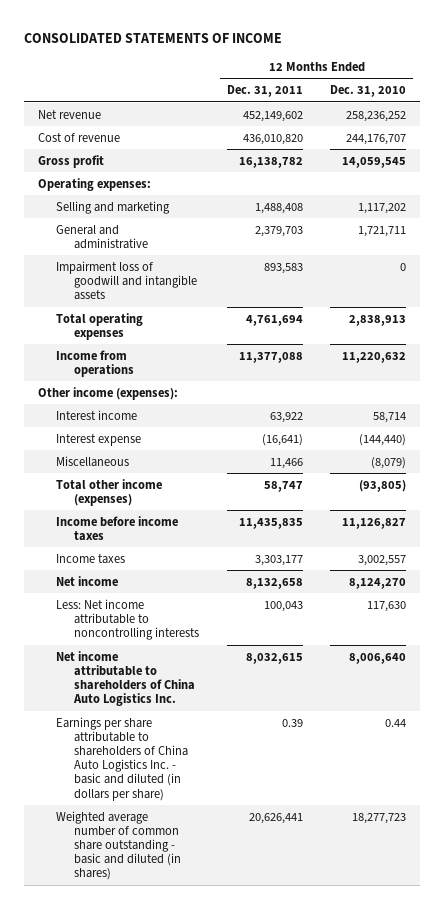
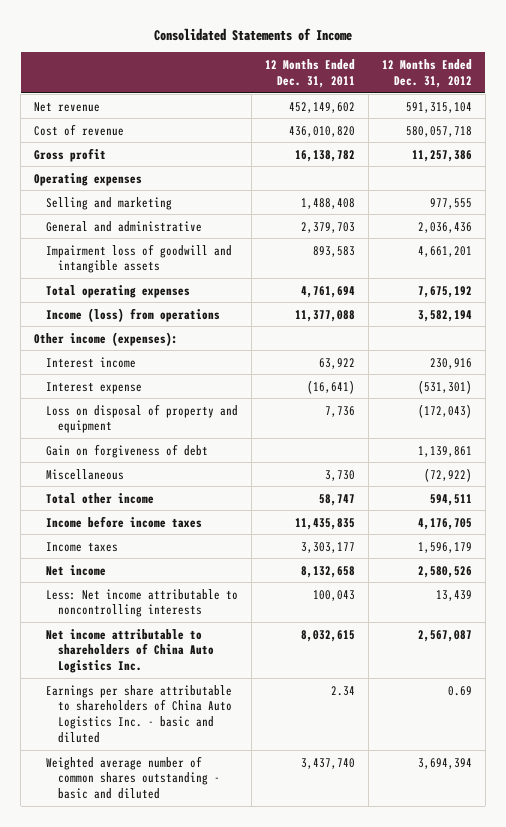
[24,33,283,44] CONSOLIDATED STATEMENTS OF INCOME -> [154,28,353,42] Consolidated Statements of Income
[330,85,407,98] Dec. 31, 2010 -> none
none -> [381,58,472,88] 12 Months Ended Dec. 31, 2012
[37,177,151,191] Operating expenses: -> [34,172,143,186] Operating expenses
[56,349,135,377] Income from operations -> [46,307,221,322] Income (loss) from operations
none -> [46,403,239,434] Loss on disposal of property and equipment
none -> [46,443,209,458] Gain on forgiveness of debt
[269,457,303,469] 11,466 -> [325,469,356,481] 3,730
[56,478,163,506] Total other income (expenses) -> [46,492,155,504] Total other income
[56,716,189,801] Earnings per share attributable to shareholders of China Auto Logistics Inc. - basic and diluted (in dollars per share) -> [46,684,233,744] Earnings per share attributable to shareholders of China Auto Logistics Inc. - basic and diluted
[281,718,303,727] 0.39 -> [331,685,356,696] 2.34
[56,810,182,881] Weighted average number of common share outstanding - basic and diluted (in shares) -> [46,755,220,800] Weighted average number of common shares outstanding - basic and diluted
[248,812,303,824] 20,626,441 -> [301,757,356,769] 3,437,740

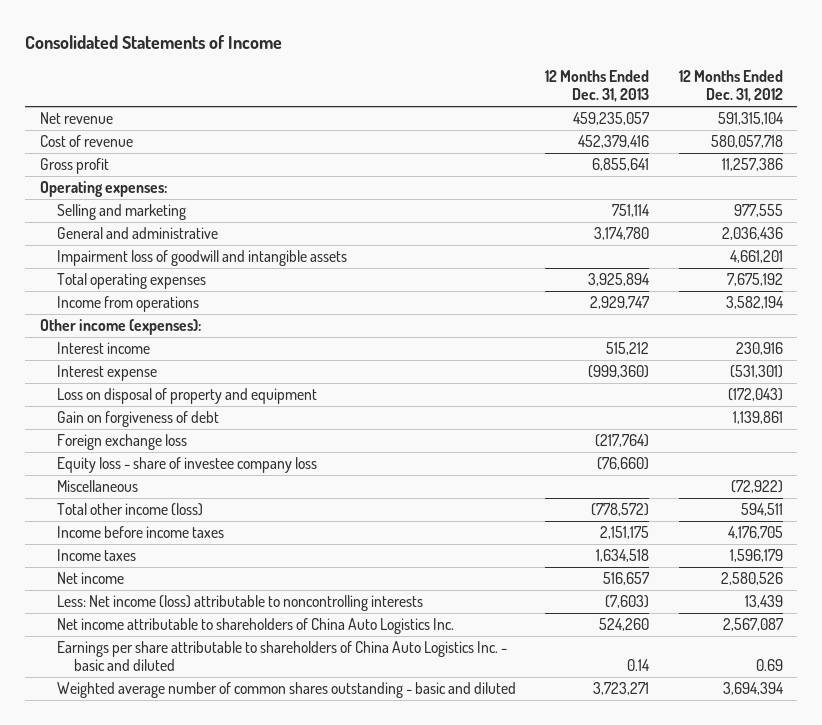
[265,58,356,88] 12 Months Ended Dec. 31, 2011 -> none
none -> [545,70,650,103] 12 Months Ended Dec. 31, 2013
[34,172,143,186] Operating expenses -> [39,181,167,198] Operating expenses:
[46,307,221,322] Income (loss) from operations -> [56,296,199,313] Income from operations
none -> [56,434,187,451] Foreign exchange loss
none -> [56,457,317,474] Equity loss - share of investee company loss
[46,492,155,504] Total other income -> [56,503,203,517] Total other income (loss)
[46,588,239,618] Less: Net income attributable to noncontrolling interests -> [56,595,423,612] Less: Net income (loss) attributable to noncontrolling interests

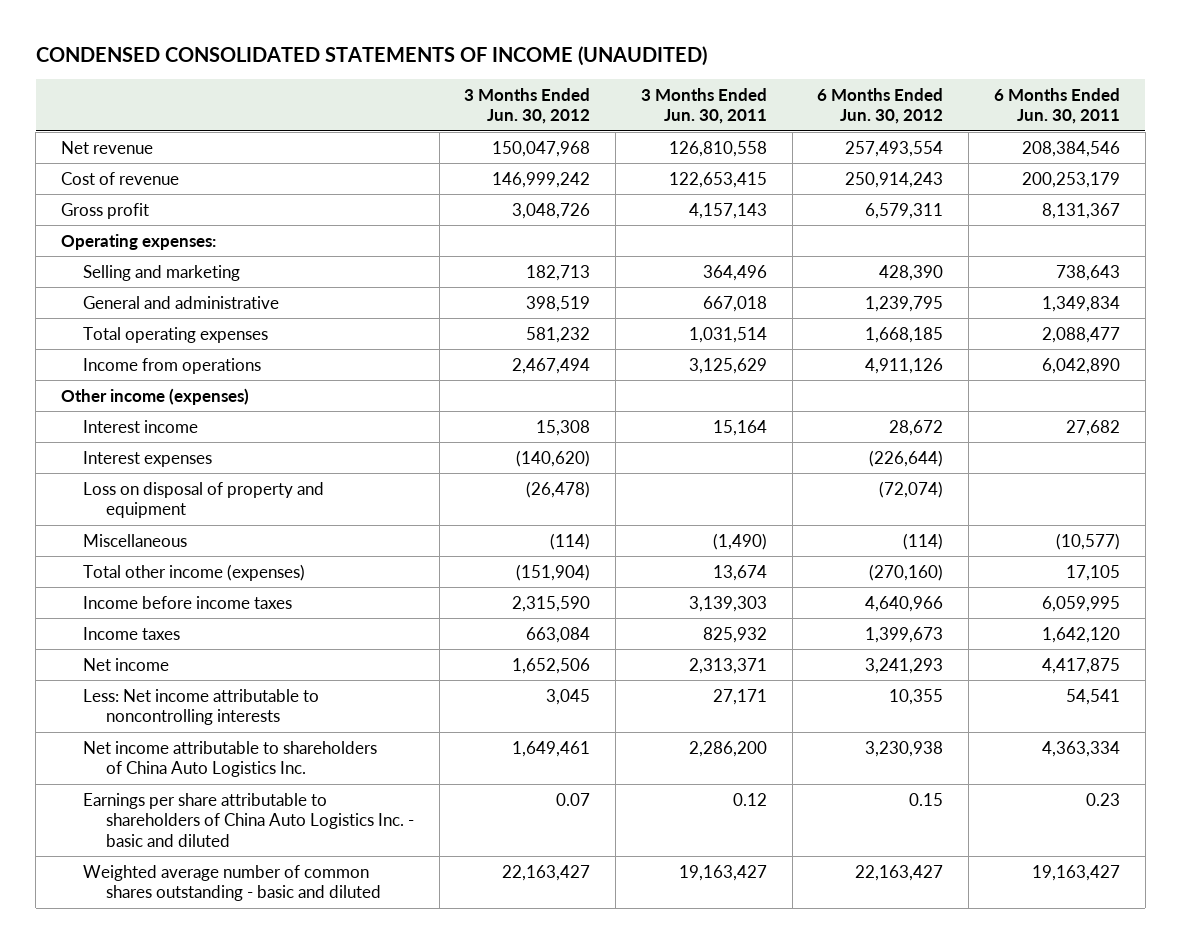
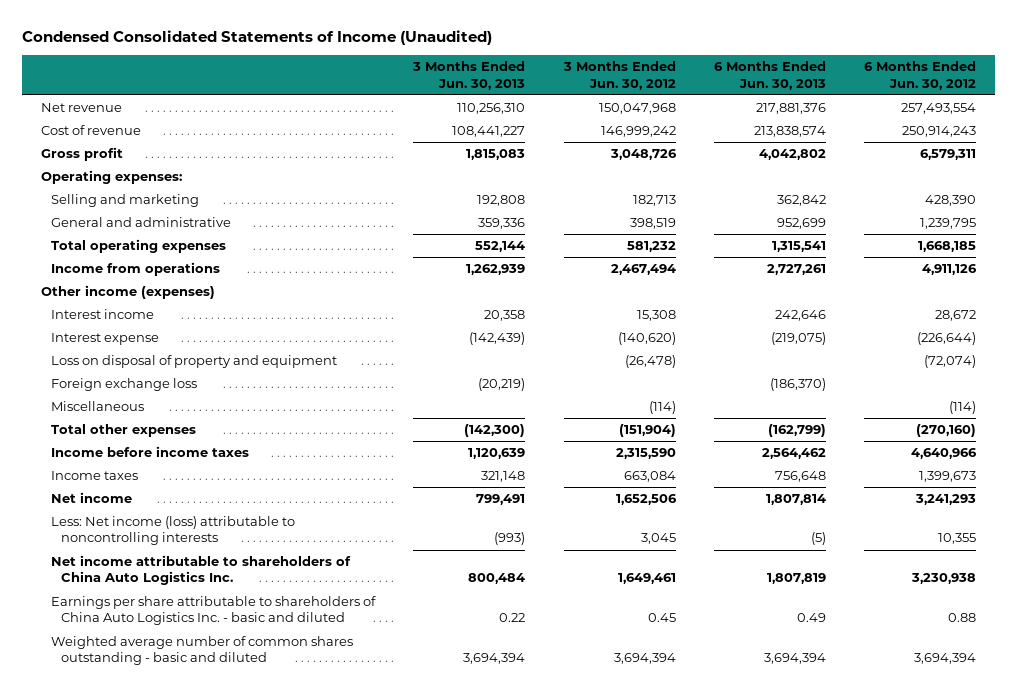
[35,45,707,66] CONDENSED CONSOLIDATED STATEMENTS OF INCOME (UNAUDITED) -> [21,30,492,46] Condensed Consolidated Statements of Income (Unaudited)
[640,87,767,125] 3 Months Ended Jun. 30, 2011 -> none
[993,87,1120,125] 6 Months Ended Jun. 30, 2011 -> none
none -> [412,61,526,90] 3 Months Ended Jun. 30, 2013
none -> [713,61,826,90] 6 Months Ended Jun. 30, 2013
[83,450,213,467] Interest expenses -> [51,333,160,346] Interest expense
none -> [51,378,198,392] Foreign exchange loss
[83,563,306,581] Total other income (expenses) -> [51,424,197,438] Total other expenses
[83,688,320,726] Less: Net income attributable to noncontrolling interests -> [51,516,296,546] Less: Net income (loss) attributable to noncontrolling interests
[556,792,591,806] 0.07 -> [647,613,676,623] 0.45
[909,792,944,806] 0.15 -> [947,613,976,623] 0.88
[502,864,591,881] 22,163,427 -> [613,653,676,665] 3,694,394
[855,864,944,881] 22,163,427 -> [913,653,976,665] 3,694,394

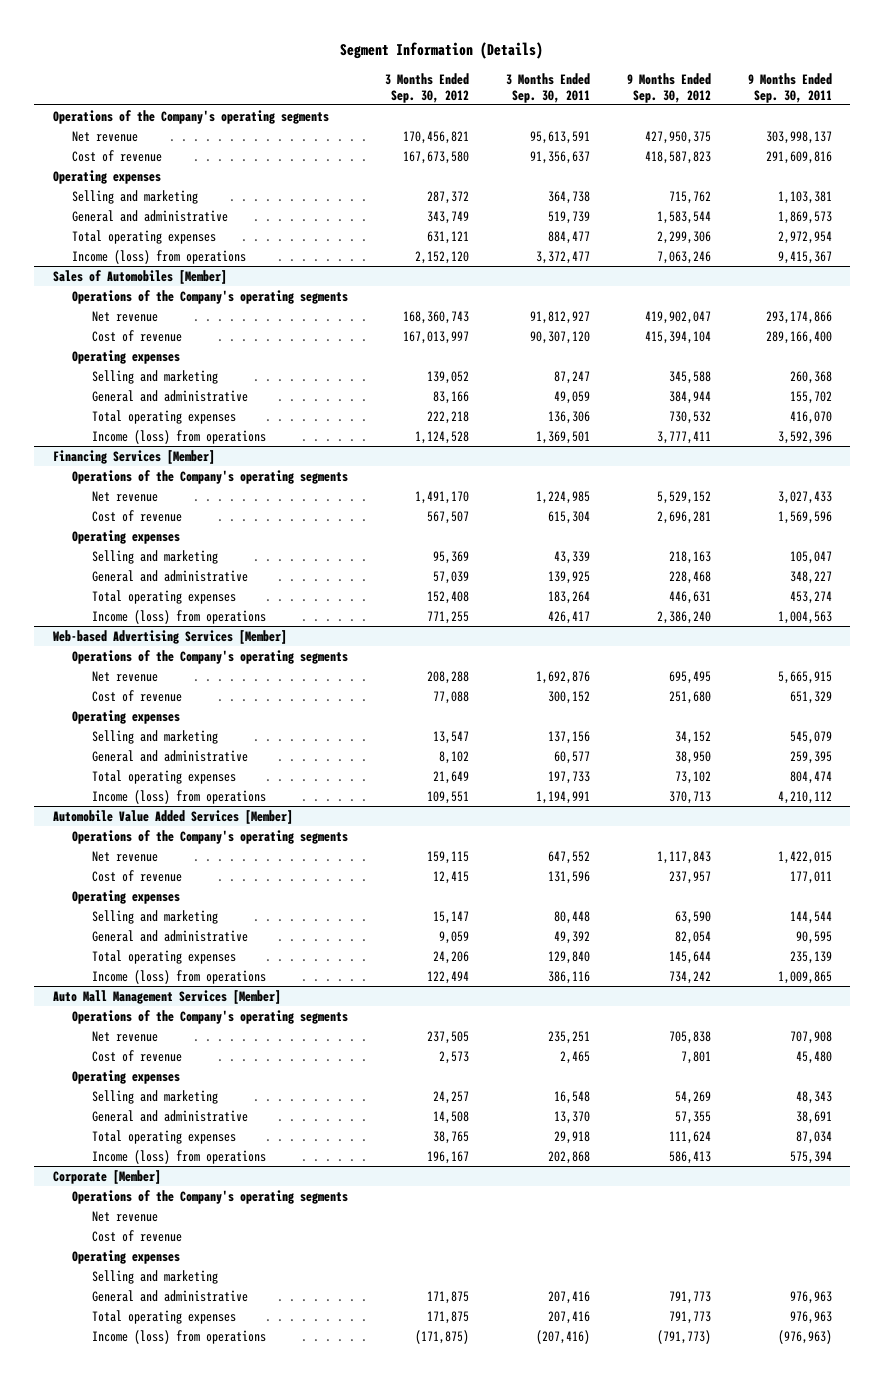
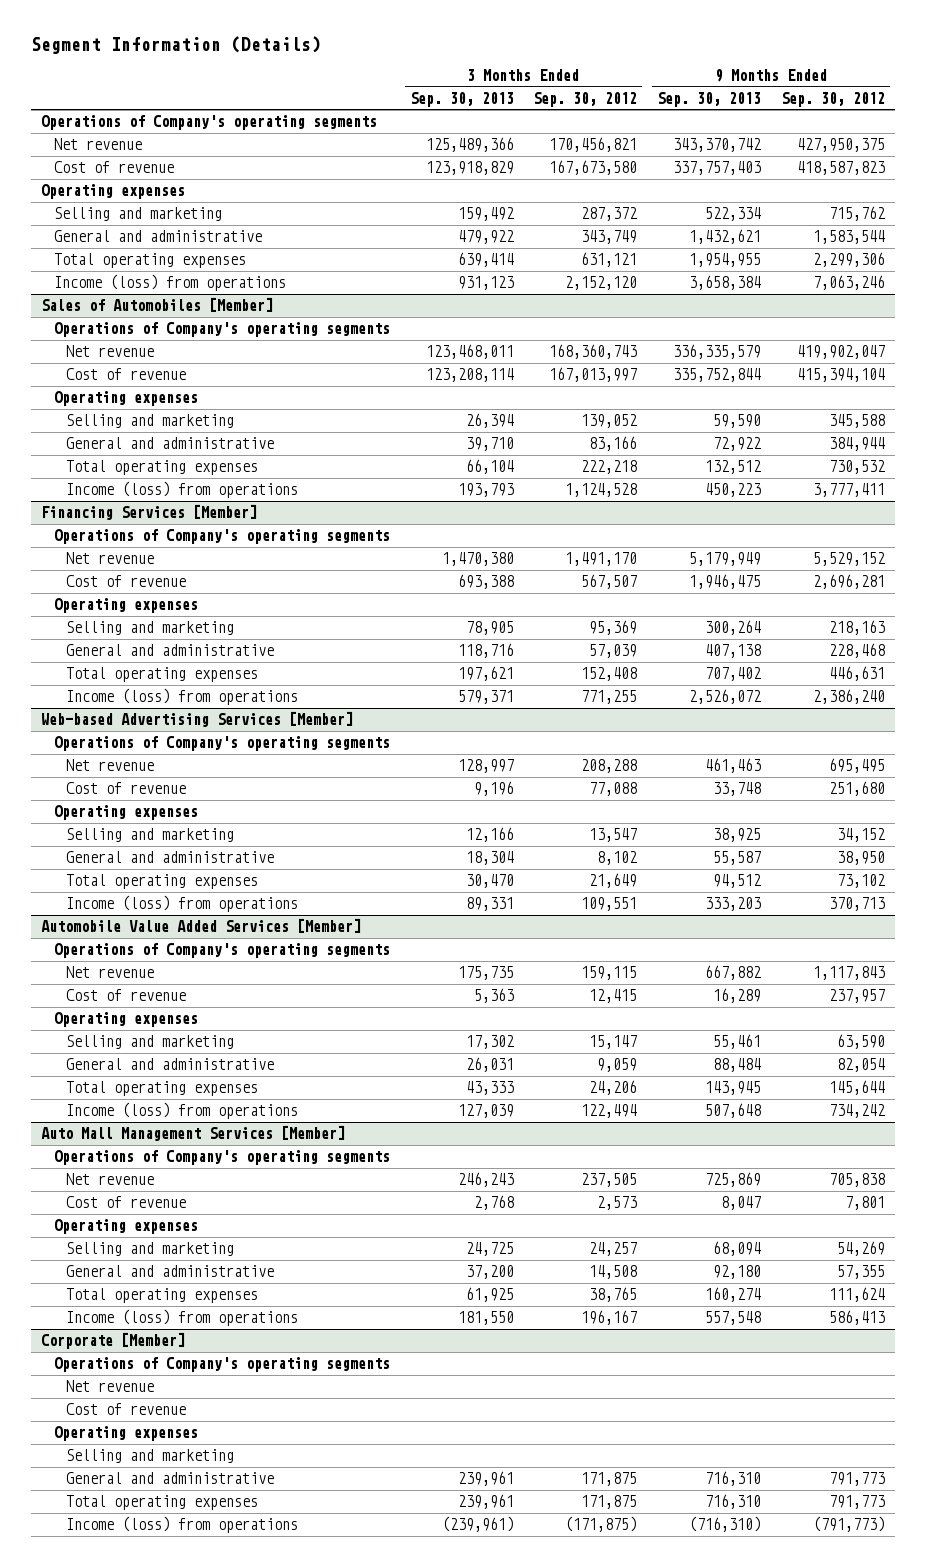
[506,72,591,103] 3 Months Ended Sep. 30, 2011 -> none
[747,72,832,103] 9 Months Ended Sep. 30, 2011 -> none
none -> [409,91,514,107] Sep. 30, 2013
none -> [657,91,762,107] Sep. 30, 2013
[52,109,329,124] Operations of the Company's operating segments -> [40,115,377,131] Operations of Company's operating segments
[72,289,349,304] Operations of the Company's operating segments -> [53,322,390,338] Operations of Company's operating segments
[72,469,349,484] Operations of the Company's operating segments -> [53,529,390,545] Operations of Company's operating segments
[72,649,349,664] Operations of the Company's operating segments -> [53,736,390,752] Operations of Company's operating segments
[72,829,349,844] Operations of the Company's operating segments -> [53,943,390,959] Operations of Company's operating segments
[72,1009,349,1024] Operations of the Company's operating segments -> [53,1150,390,1166] Operations of Company's operating segments
[72,1189,349,1204] Operations of the Company's operating segments -> [53,1357,390,1373] Operations of Company's operating segments

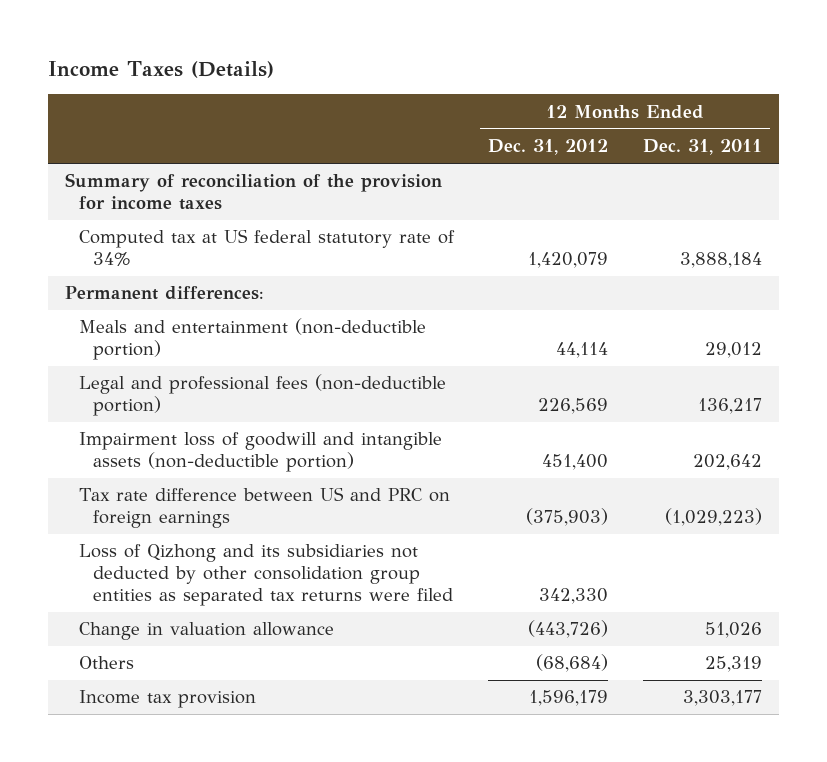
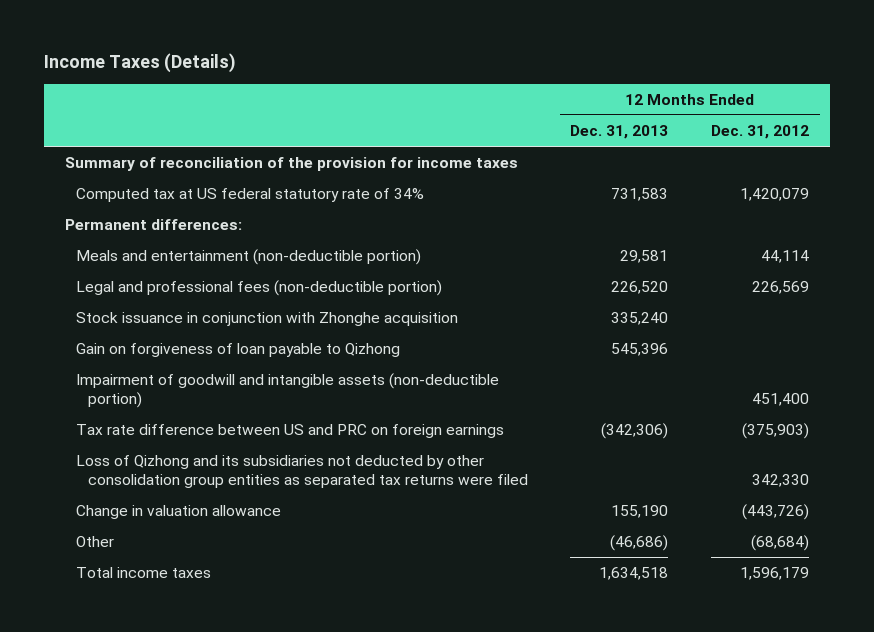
[642,139,762,156] Dec. 31, 2011 -> none
none -> [570,125,669,140] Dec. 31, 2013
none -> [76,312,459,327] Stock issuance in conjunction with Zhonghe acquisition
none -> [76,343,401,358] Gain on forgiveness of loan payable to Qizhong
[79,432,443,473] Impairment loss of goodwill and intangible assets (non-deductible portion) -> [76,373,500,409] Impairment of goodwill and intangible assets (non-deductible portion)
[79,656,135,670] Others -> [76,536,115,548] Other
[79,690,257,709] Income tax provision -> [76,567,212,579] Total income taxes

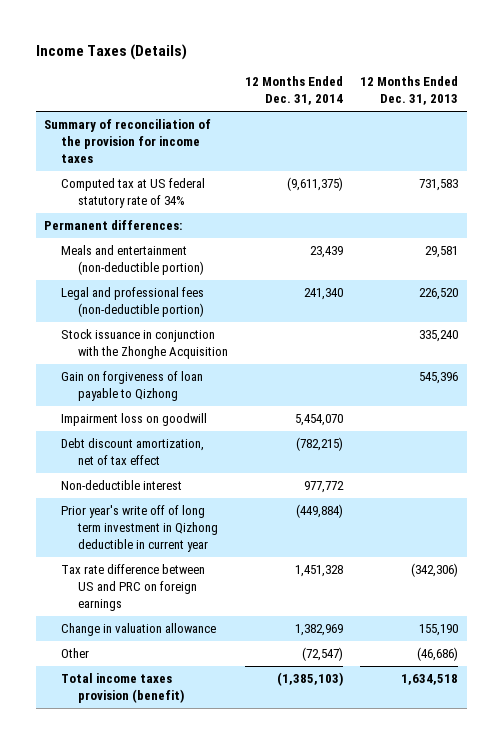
[711,125,810,140] Dec. 31, 2012 -> none
none -> [245,76,344,106] 12 Months Ended Dec. 31, 2014
[76,312,459,327] Stock issuance in conjunction with Zhonghe acquisition -> [61,329,229,360] Stock issuance in conjunction with the Zhonghe Acquisition
[76,373,500,409] Impairment of goodwill and intangible assets (non-deductible portion) -> [61,413,208,427] Impairment loss on goodwill
none -> [61,438,205,466] Debt discount amortization, net of tax effect
none -> [61,480,183,491] Non-deductible interest
none -> [61,505,219,553] Prior year's write off of long term investment in Qizhong deductible in current year
[76,455,528,489] Loss of Qizhong and its subsidiaries not deducted by other consolidation group entities as separated tax returns were filed -> none
[76,567,212,579] Total income taxes -> [61,673,185,704] Total income taxes provision (benefit)

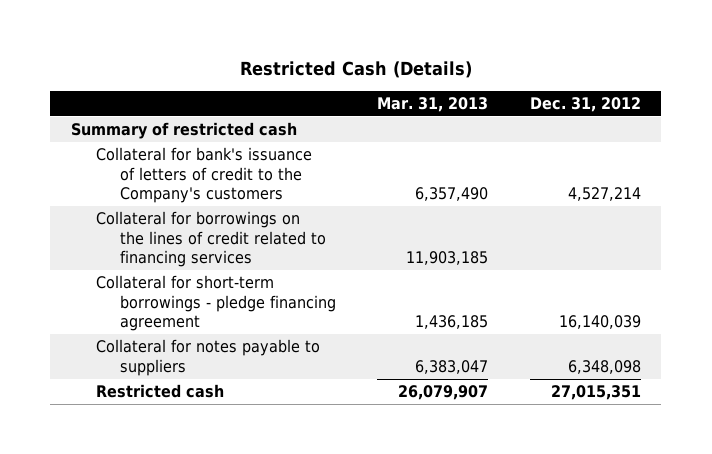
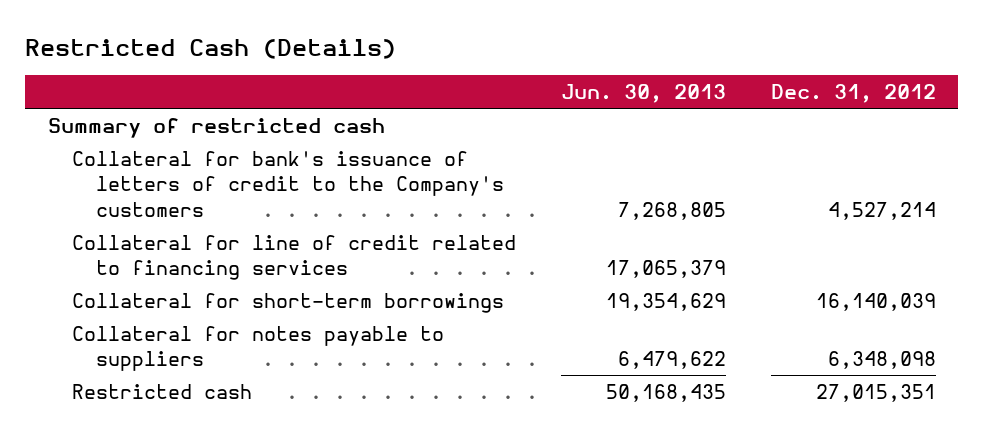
[377,96,489,112] Mar. 31, 2013 -> none
none -> [560,84,726,104] Jun. 30, 2013
[95,211,327,268] Collateral for borrowings on the lines of credit related to financing services -> [71,235,516,281] Collateral for line of credit related to financing services
[95,275,337,332] Collateral for short-term borrowings - pledge financing agreement -> [71,293,504,314] Collateral for short-term borrowings

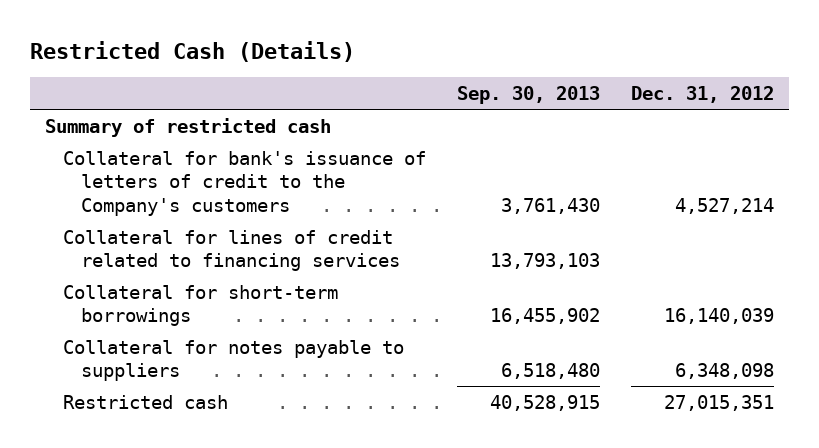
[560,84,726,104] Jun. 30, 2013 -> none
none -> [457,85,601,104] Sep. 30, 2013
[71,235,516,281] Collateral for line of credit related to financing services -> [63,229,401,272] Collateral for lines of credit related to financing services

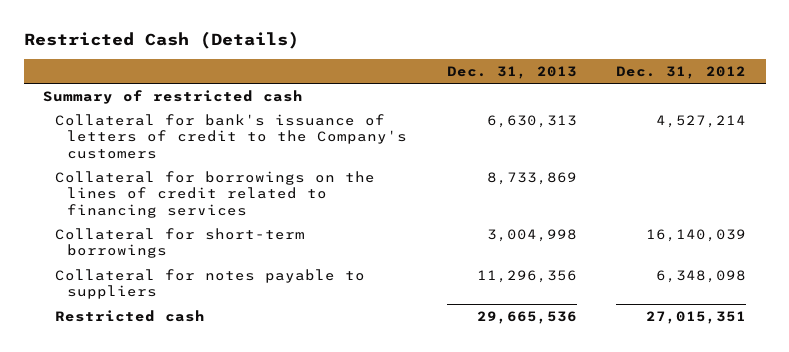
[457,85,601,104] Sep. 30, 2013 -> none
none -> [446,65,577,79] Dec. 31, 2013
[63,229,401,272] Collateral for lines of credit related to financing services -> [55,171,376,218] Collateral for borrowings on the lines of credit related to financing services

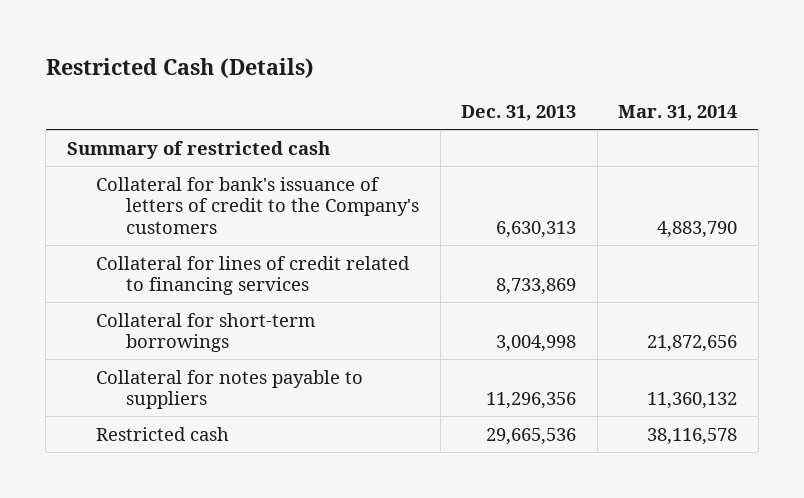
[615,65,746,79] Dec. 31, 2012 -> none
none -> [618,104,738,121] Mar. 31, 2014
[55,171,376,218] Collateral for borrowings on the lines of credit related to financing services -> [96,255,411,296] Collateral for lines of credit related to financing services

